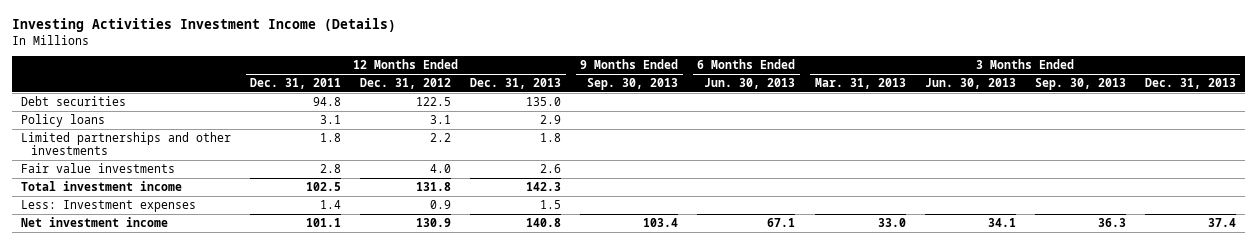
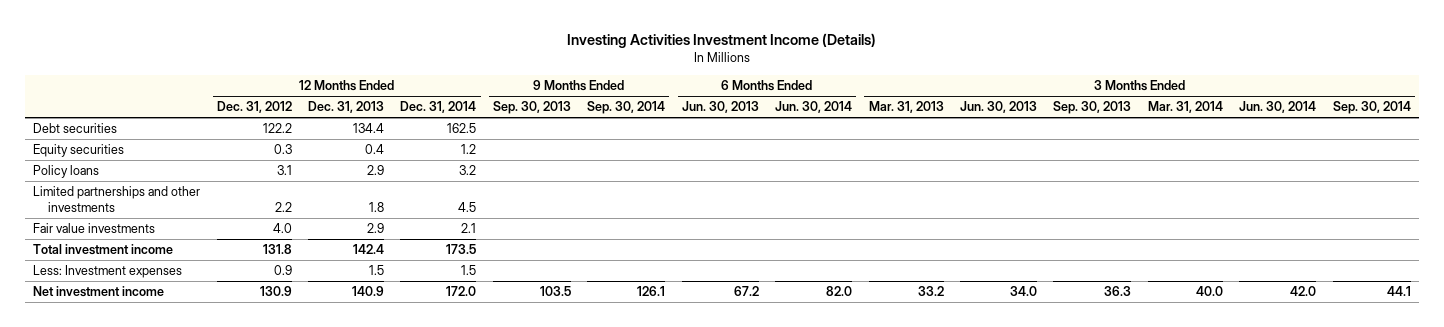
[250,78,342,90] Dec. 31, 2011 -> none
[1144,78,1236,90] Dec. 31, 2013 -> none
none -> [400,101,477,114] Dec. 31, 2014
none -> [587,101,666,115] Sep. 30, 2014
none -> [775,101,853,114] Jun. 30, 2014
none -> [1147,101,1223,114] Mar. 31, 2014
none -> [1239,101,1317,114] Jun. 30, 2014
none -> [1332,101,1411,115] Sep. 30, 2014
[416,96,452,106] 122.5 -> [262,123,292,134] 122.2
[526,96,562,106] 135.0 -> [353,123,385,134] 134.4
none -> [33,144,125,158] Equity securities
[540,163,562,173] 2.6 -> [367,223,385,234] 2.9
[526,181,562,191] 142.3 -> [353,244,385,255] 142.4
[526,217,562,227] 140.8 -> [352,286,385,297] 140.9
[643,217,679,227] 103.4 -> [539,286,571,297] 103.5
[767,217,796,227] 67.1 -> [733,286,759,297] 67.2
[877,217,906,227] 33.0 -> [917,286,944,297] 33.2
[987,217,1016,227] 34.1 -> [1009,286,1037,297] 34.0

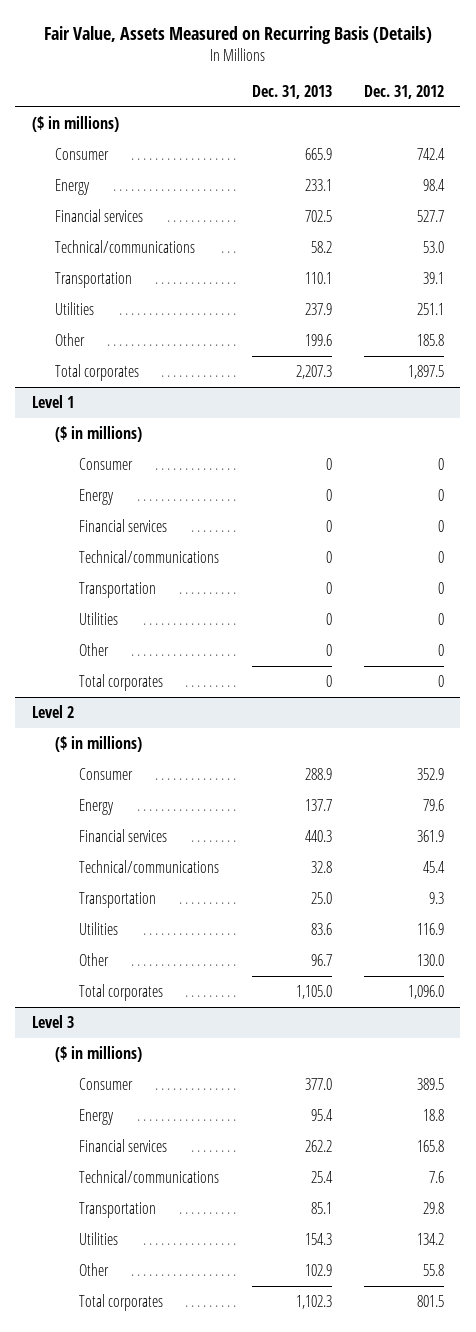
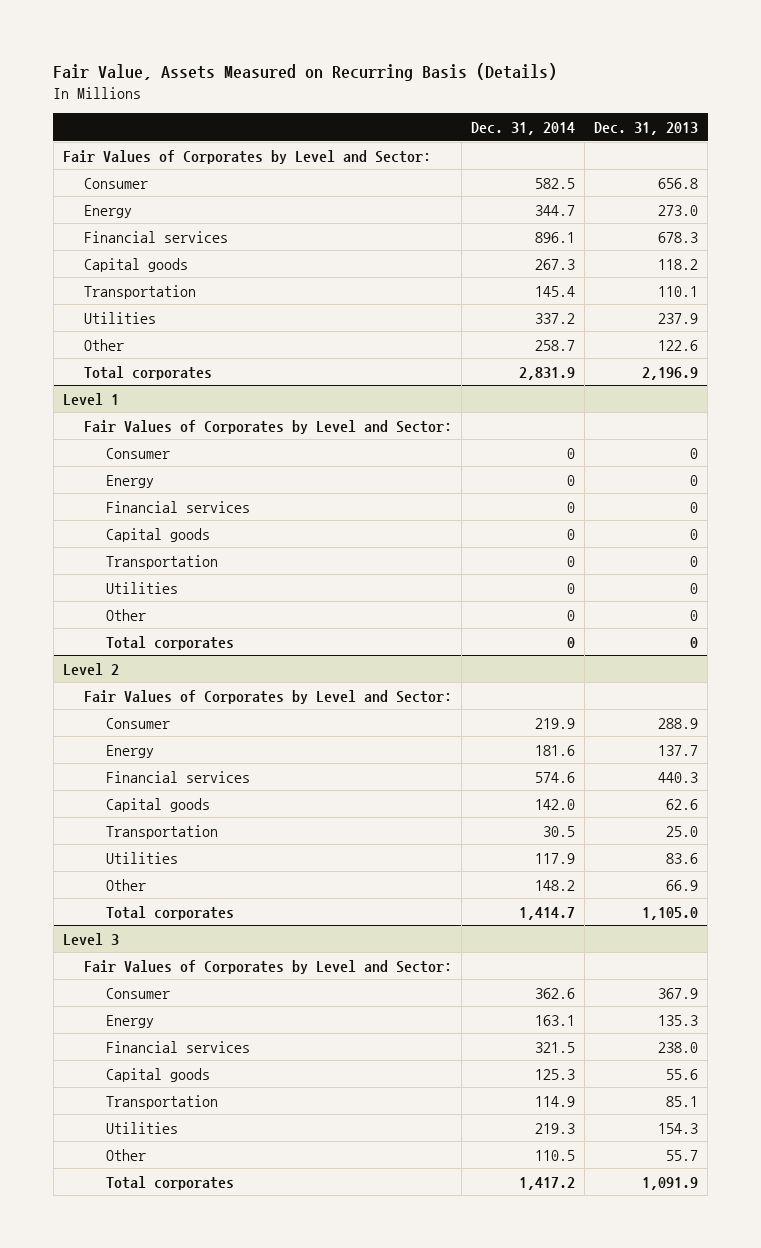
[364,84,445,99] Dec. 31, 2012 -> none
none -> [471,121,576,135] Dec. 31, 2014
[55,239,196,253] Technical/communications -> none
[31,115,119,132] ($ in millions) -> [62,149,431,164] Fair Values of Corporates by Level and Sector:
[304,147,332,160] 665.9 -> [658,177,699,189] 656.8
[304,178,332,191] 233.1 -> [658,204,699,216] 273.0
[304,209,332,222] 702.5 -> [658,231,699,243] 678.3
none -> [84,257,189,272] Capital goods
[304,333,332,346] 199.6 -> [658,339,699,351] 122.6
[295,364,332,379] 2,207.3 -> [642,366,699,380] 2,196.9
[55,425,143,442] ($ in millions) -> [84,419,453,434] Fair Values of Corporates by Level and Sector:
[79,549,220,563] Technical/communications -> [105,527,210,542] Capital goods
[55,735,143,752] ($ in millions) -> [84,689,453,704] Fair Values of Corporates by Level and Sector:
[79,859,220,873] Technical/communications -> none
none -> [105,797,210,812] Capital goods
[310,953,332,966] 96.7 -> [666,879,699,891] 66.9
[79,1169,220,1183] Technical/communications -> none
[55,1045,143,1062] ($ in millions) -> [84,959,453,974] Fair Values of Corporates by Level and Sector:
[304,1077,332,1090] 377.0 -> [658,987,699,999] 367.9
[310,1108,333,1121] 95.4 -> [658,1014,699,1026] 135.3
[304,1139,332,1152] 262.2 -> [658,1041,699,1053] 238.0
none -> [105,1067,210,1082] Capital goods
[304,1263,332,1276] 102.9 -> [666,1149,699,1161] 55.7
[295,1294,332,1309] 1,102.3 -> [642,1176,699,1190] 1,091.9

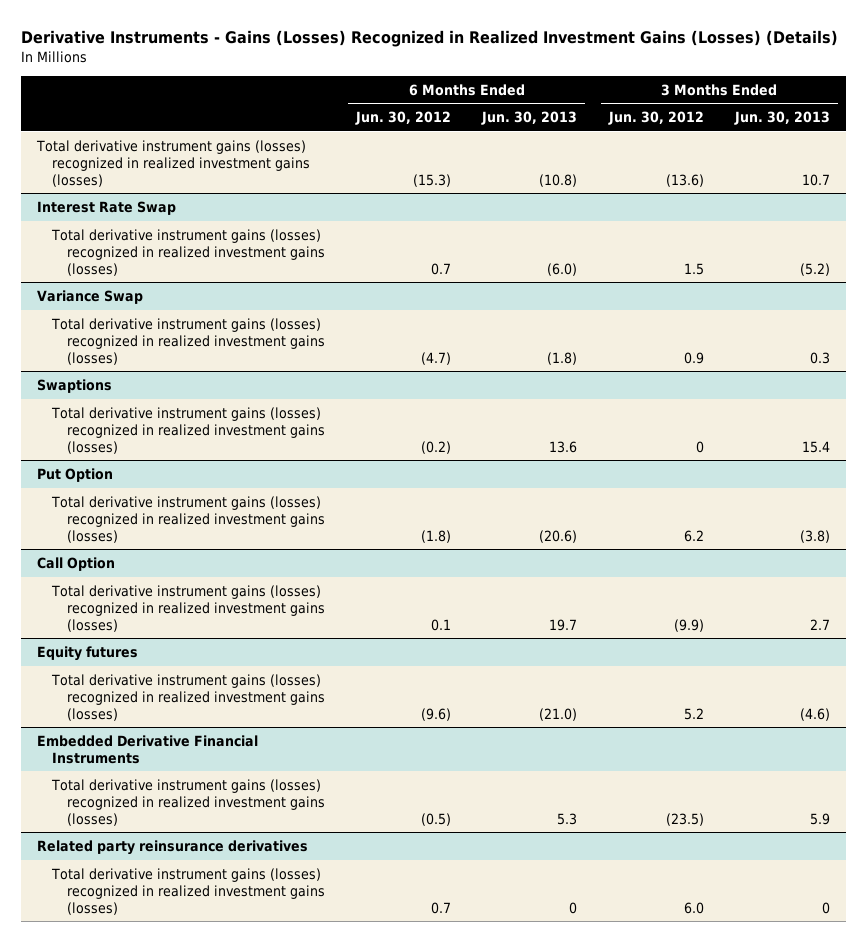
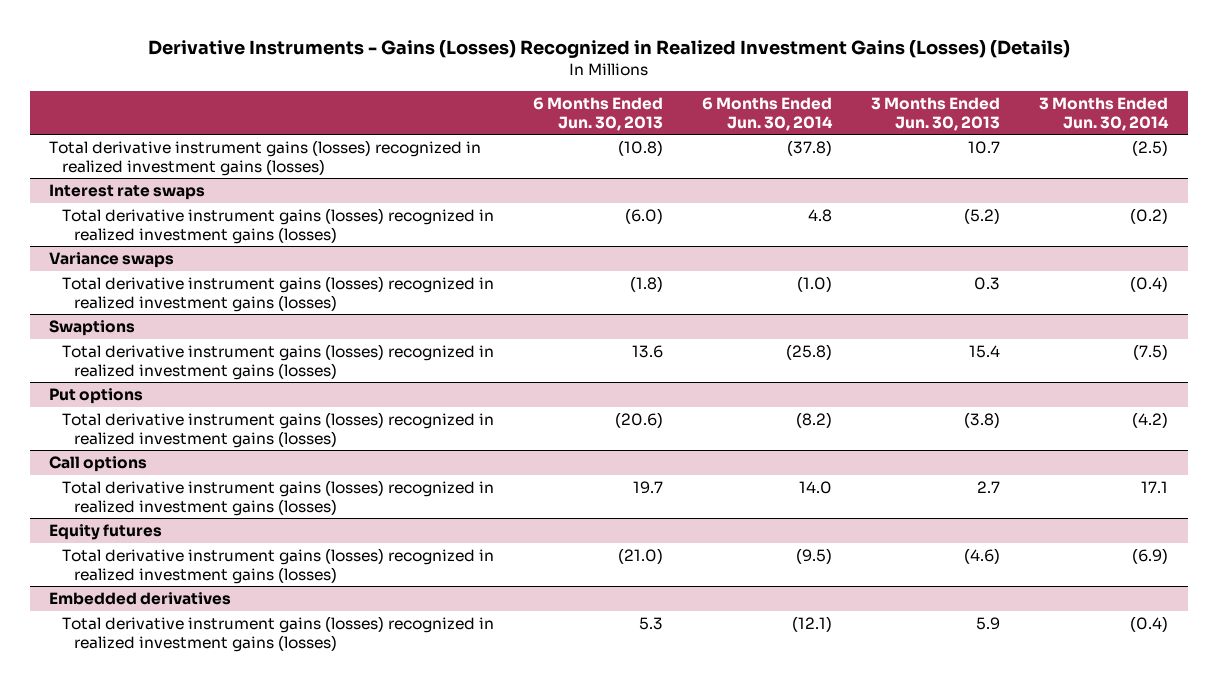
[355,111,452,126] Jun. 30, 2012 -> none
[607,111,704,126] Jun. 30, 2012 -> none
none -> [702,97,834,131] 6 Months Ended Jun. 30, 2014
none -> [1039,97,1170,131] 3 Months Ended Jun. 30, 2014
[36,200,176,215] Interest Rate Swap -> [49,184,206,201] Interest rate swaps
[36,289,143,304] Variance Swap -> [49,252,175,269] Variance swaps
[36,467,113,482] Put Option -> [49,388,144,405] Put options
[36,556,115,571] Call Option -> [49,456,148,473] Call options
[36,734,258,764] Embedded Derivative Financial Instruments -> none
none -> [49,592,232,606] Embedded derivatives
[36,839,308,855] Related party reinsurance derivatives -> none
[50,867,325,915] Total derivative instrument gains (losses) recognized in realized investment gains (losses) -> none

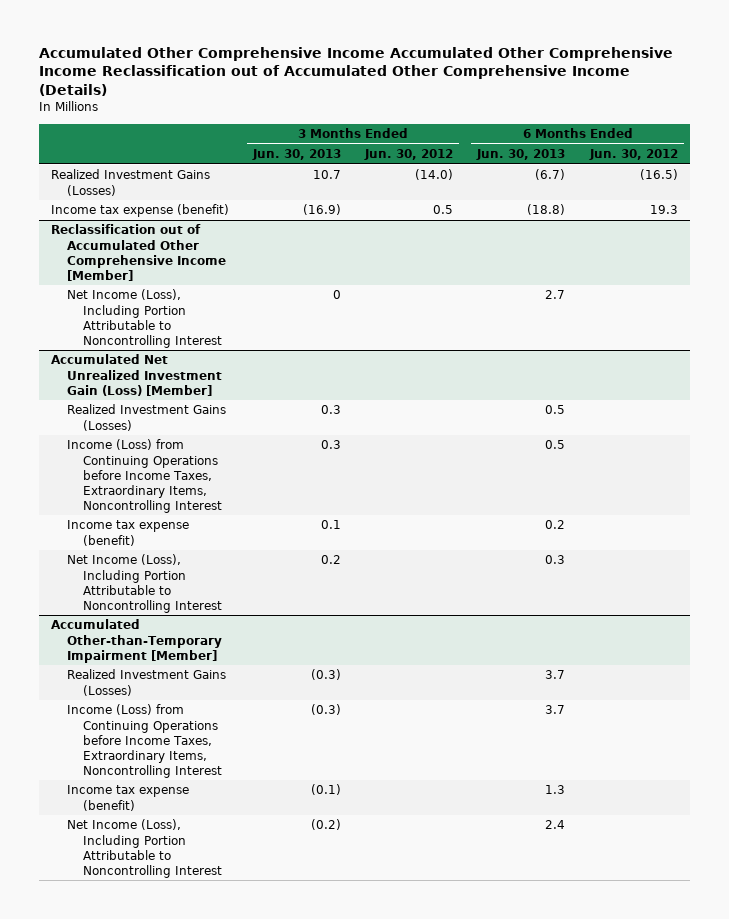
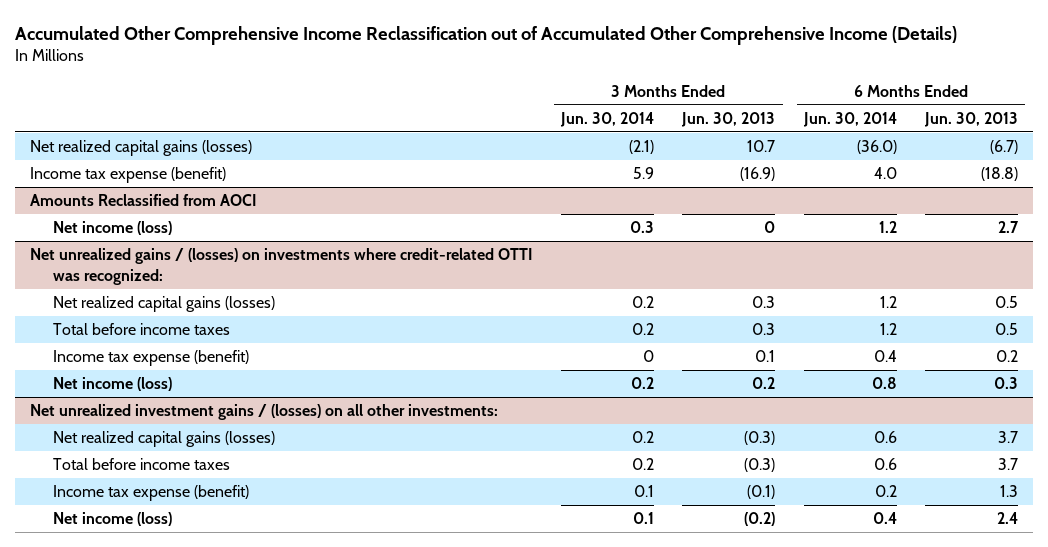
[38,46,673,97] Accumulated Other Comprehensive Income Accumulated Other Comprehensive Income Reclassification out of Accumulated Other Comprehensive Income (Details) -> [15,26,958,46] Accumulated Other Comprehensive Income Reclassification out of Accumulated Other Comprehensive Income (Details)
[364,149,454,161] Jun. 30, 2012 -> none
[588,149,678,161] Jun. 30, 2012 -> none
none -> [559,111,654,127] Jun. 30, 2014
none -> [802,111,897,127] Jun. 30, 2014
[50,169,210,196] Realized Investment Gains (Losses) -> [29,140,252,157] Net realized capital gains (losses)
[50,224,227,281] Reclassification out of Accumulated Other Comprehensive Income [Member] -> none
[50,354,223,396] Accumulated Net Unrealized Investment Gain (Loss) [Member] -> none
none -> [29,194,257,207] Amounts Reclassified from AOCI
[67,289,223,348] Net Income (Loss), Including Portion Attributable to Noncontrolling Interest -> [52,221,172,236] Net income (loss)
none -> [29,248,533,285] Net unrealized gains / (losses) on investments where credit-related OTTI was recognized:
[67,404,227,431] Realized Investment Gains (Losses) -> [52,296,275,313] Net realized capital gains (losses)
[67,439,223,513] Income (Loss) from Continuing Operations before Income Taxes, Extraordinary Items, Noncontrolling Interest -> [52,323,230,336] Total before income taxes
[50,619,223,663] Accumulated Other-than-Temporary Impairment [Member] -> none
[67,554,223,613] Net Income (Loss), Including Portion Attributable to Noncontrolling Interest -> [52,377,172,392] Net income (loss)
none -> [29,404,498,421] Net unrealized investment gains / (losses) on all other investments:
[67,669,227,696] Realized Investment Gains (Losses) -> [52,431,275,448] Net realized capital gains (losses)
[67,704,223,778] Income (Loss) from Continuing Operations before Income Taxes, Extraordinary Items, Noncontrolling Interest -> [52,458,230,471] Total before income taxes
[67,819,223,878] Net Income (Loss), Including Portion Attributable to Noncontrolling Interest -> [52,512,172,527] Net income (loss)

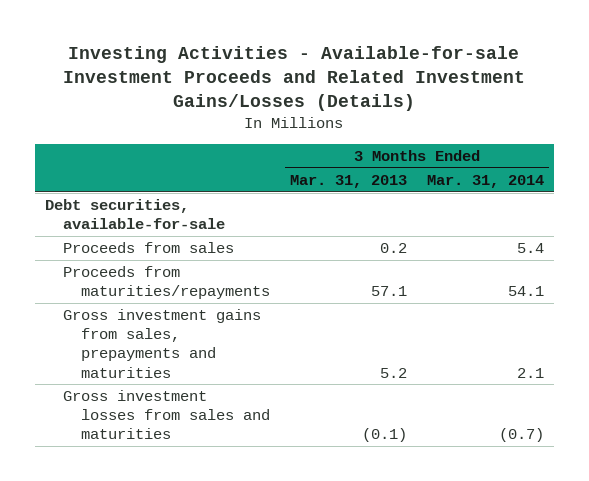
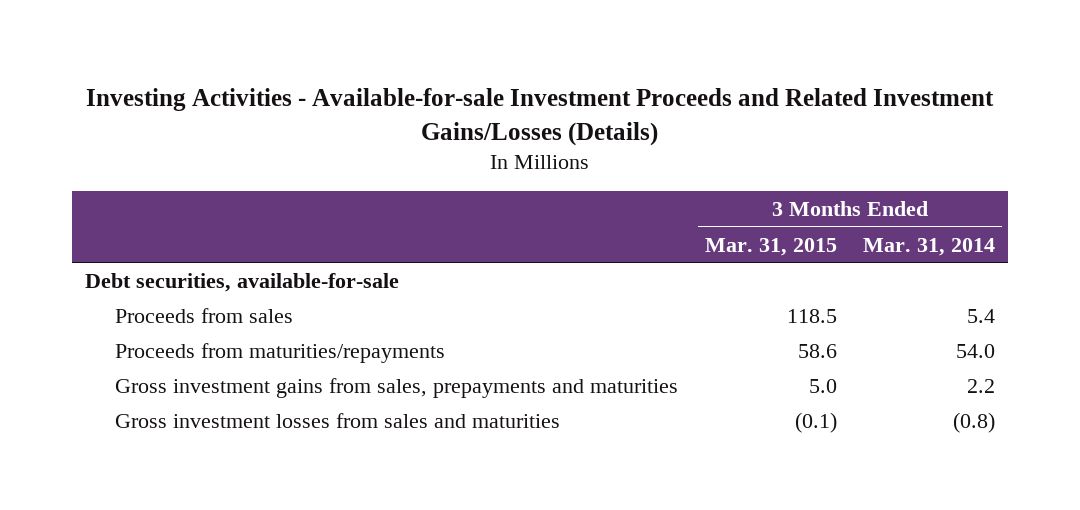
[290,174,408,188] Mar. 31, 2013 -> none
none -> [704,237,837,256] Mar. 31, 2015
[507,286,544,297] 54.1 -> [956,343,996,358] 54.0
[516,367,544,378] 2.1 -> [967,378,996,393] 2.2
[498,428,544,443] (0.7) -> [953,411,996,433] (0.8)

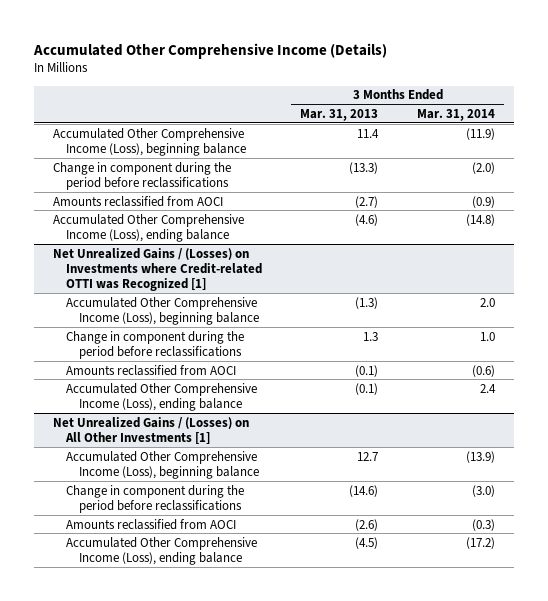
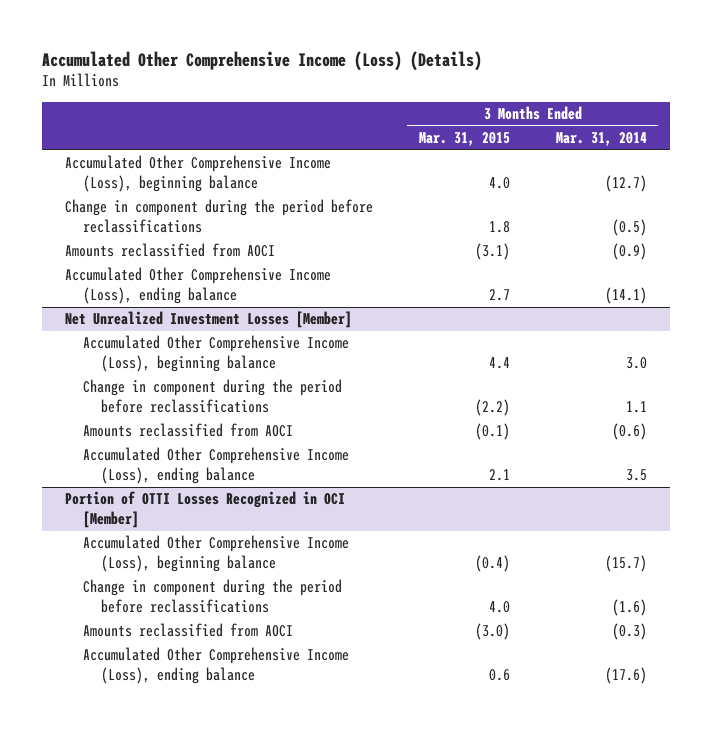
[33,42,388,59] Accumulated Other Comprehensive Income (Details) -> [41,50,482,71] Accumulated Other Comprehensive Income (Loss) (Details)
[300,108,379,121] Mar. 31, 2013 -> none
none -> [418,132,510,147] Mar. 31, 2015
[465,127,495,140] (11.9) -> [604,174,647,192] (12.7)
[471,161,495,174] (2.0) -> [611,218,647,236] (0.5)
[53,247,263,292] Net Unrealized Gains / (Losses) on Investments where Credit-related OTTI was Recognized [1] -> none
[465,213,495,226] (14.8) -> [604,286,647,304] (14.1)
none -> [64,311,352,329] Net Unrealized Investment Losses [Member]
[479,297,495,307] 2.0 -> [625,356,647,369] 3.0
[479,331,495,341] 1.0 -> [625,400,647,413] 1.1
[53,416,250,444] Net Unrealized Gains / (Losses) on All Other Investments [1] -> none
[479,383,496,393] 2.4 -> [625,468,647,481] 3.5
none -> [64,491,345,528] Portion of OTTI Losses Recognized in OCI [Member]
[465,450,495,463] (13.9) -> [604,554,647,572] (15.7)
[471,484,495,497] (3.0) -> [611,598,647,616] (1.6)
[465,536,495,549] (17.2) -> [604,666,647,684] (17.6)

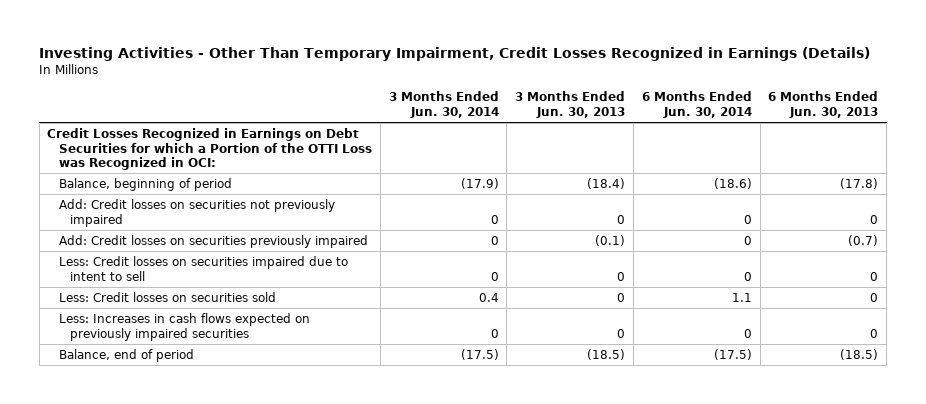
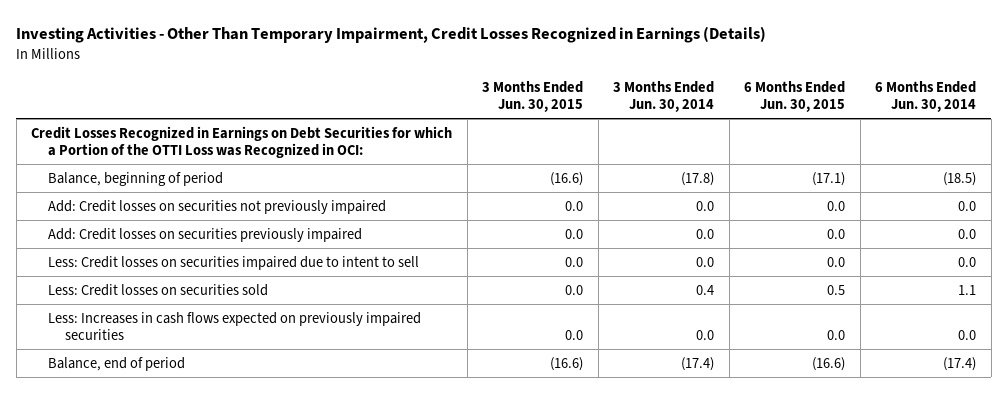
[515,91,626,118] 3 Months Ended Jun. 30, 2013 -> none
[768,91,879,118] 6 Months Ended Jun. 30, 2013 -> none
none -> [482,80,584,113] 3 Months Ended Jun. 30, 2015
none -> [744,80,846,113] 6 Months Ended Jun. 30, 2015
[460,178,499,190] (17.9) -> [681,171,715,186] (17.8)
[713,178,752,190] (18.6) -> [943,171,977,186] (18.5)
[490,214,499,224] 0 -> [696,200,715,211] 0.0
[743,214,752,224] 0 -> [958,200,977,211] 0.0
[490,236,499,246] 0 -> [696,228,715,239] 0.0
[743,236,752,246] 0 -> [958,228,977,239] 0.0
[490,271,499,281] 0 -> [696,256,715,267] 0.0
[743,271,752,281] 0 -> [958,256,977,267] 0.0
[490,328,499,338] 0 -> [696,330,715,341] 0.0
[743,328,752,338] 0 -> [958,330,977,341] 0.0
[460,349,499,361] (17.5) -> [681,356,715,371] (17.4)
[713,349,752,361] (17.5) -> [943,356,977,371] (17.4)

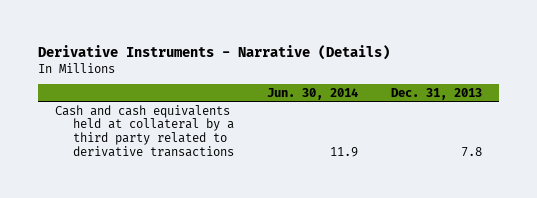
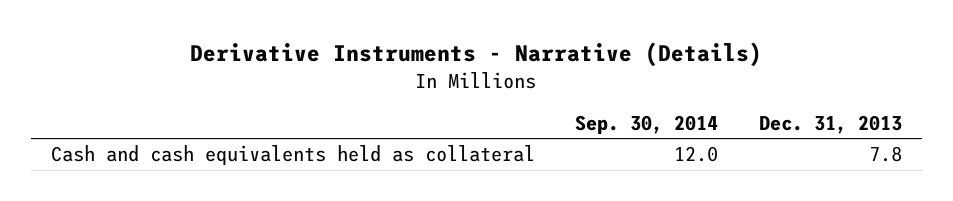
[267,87,359,100] Jun. 30, 2014 -> none
none -> [575,114,719,134] Sep. 30, 2014
[54,104,235,157] Cash and cash equivalents held at collateral by a third party related to derivative transactions -> [50,145,535,166] Cash and cash equivalents held as collateral

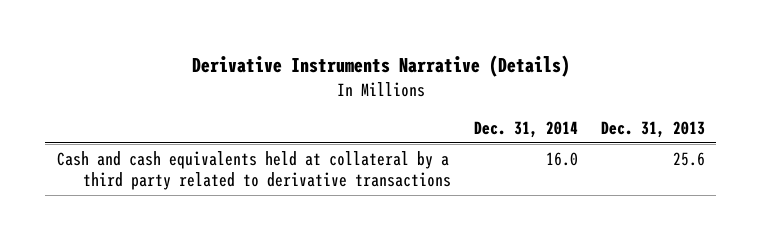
[190,42,763,68] Derivative Instruments - Narrative (Details) -> [191,55,570,78] Derivative Instruments Narrative (Details)
[575,114,719,134] Sep. 30, 2014 -> none
none -> [474,120,579,138] Dec. 31, 2014
[50,145,535,166] Cash and cash equivalents held as collateral -> [56,150,452,191] Cash and cash equivalents held at collateral by a third party related to derivative transactions
[869,146,903,163] 7.8 -> [672,151,705,166] 25.6

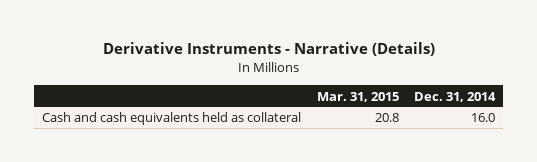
[191,55,570,78] Derivative Instruments Narrative (Details) -> [102,42,435,57] Derivative Instruments - Narrative (Details)
[600,120,705,138] Dec. 31, 2013 -> none
none -> [316,91,399,102] Mar. 31, 2015
[56,150,452,191] Cash and cash equivalents held at collateral by a third party related to derivative transactions -> [41,112,301,126] Cash and cash equivalents held as collateral

